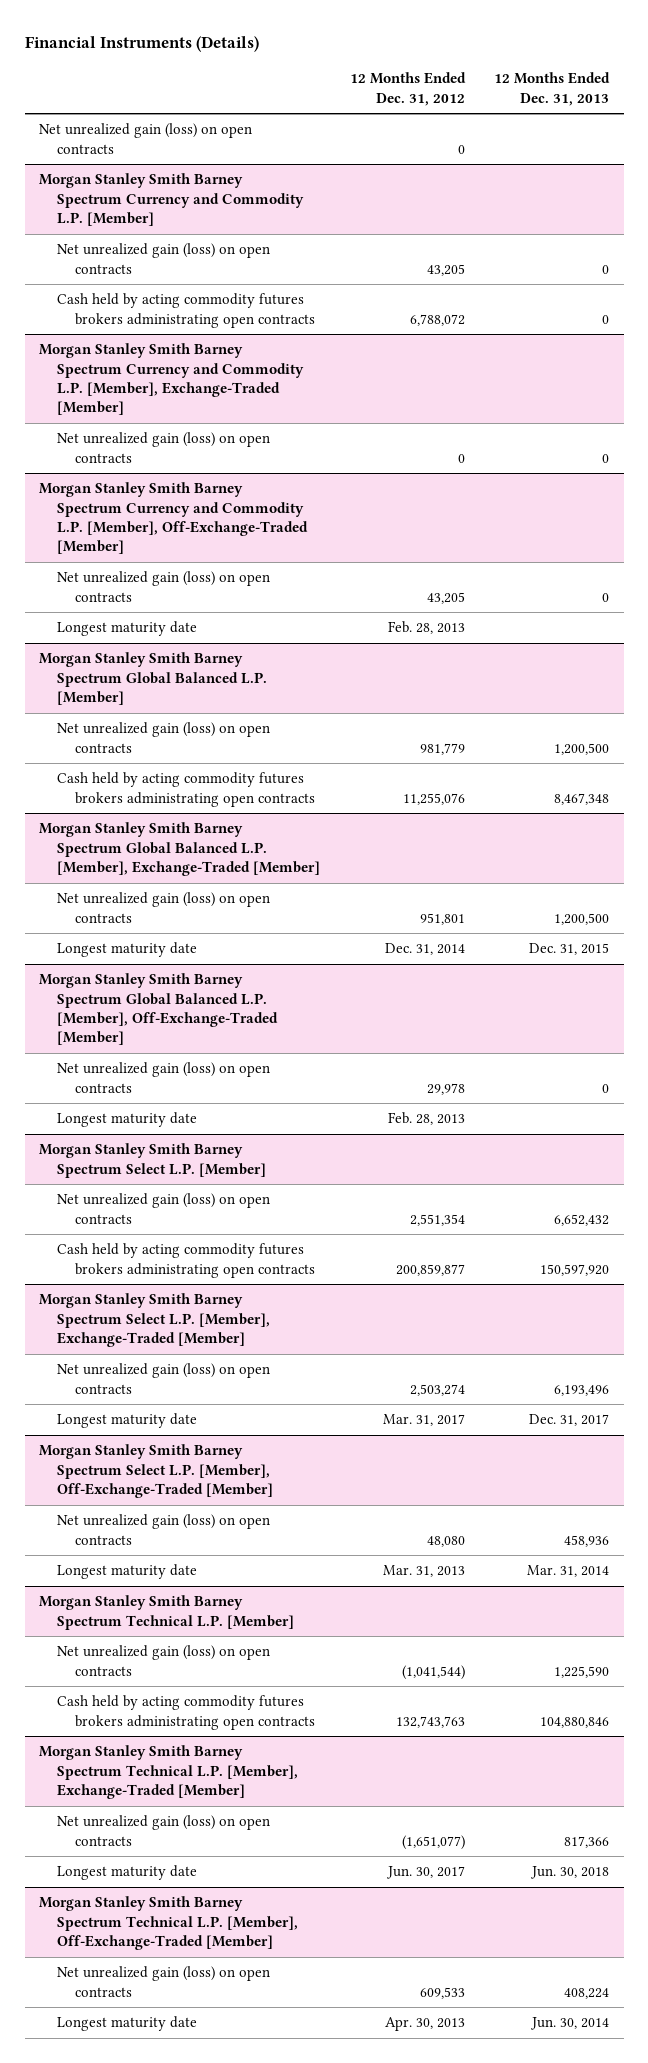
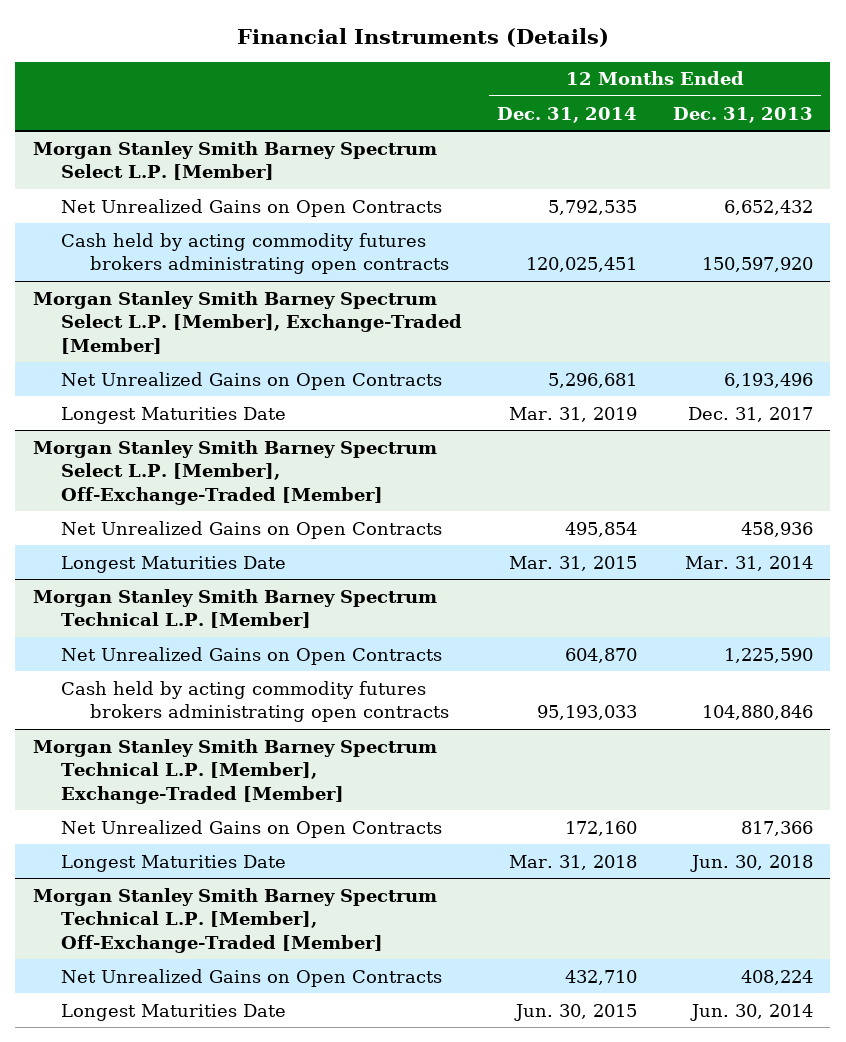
[349,72,466,106] 12 Months Ended Dec. 31, 2012 -> none
none -> [497,106,638,123] Dec. 31, 2014
[39,123,253,154] Net unrealized gain (loss) on open contracts -> none
[39,173,305,227] Morgan Stanley Smith Barney Spectrum Currency and Commodity L.P. [Member] -> none
[57,243,271,274] Net unrealized gain (loss) on open contracts -> none
[57,293,315,328] Cash held by acting commodity futures brokers administrating open contracts -> none
[39,343,305,416] Morgan Stanley Smith Barney Spectrum Currency and Commodity L.P. [Member], Exchange-Traded [Member] -> none
[57,432,271,463] Net unrealized gain (loss) on open contracts -> none
[39,482,309,555] Morgan Stanley Smith Barney Spectrum Currency and Commodity L.P. [Member], Off-Exchange-Traded [Member] -> none
[57,571,271,602] Net unrealized gain (loss) on open contracts -> none
[57,621,198,637] Longest maturity date -> none
[39,652,268,706] Morgan Stanley Smith Barney Spectrum Global Balanced L.P. [Member] -> none
[57,722,271,753] Net unrealized gain (loss) on open contracts -> none
[57,772,315,807] Cash held by acting commodity futures brokers administrating open contracts -> none
[39,822,321,877] Morgan Stanley Smith Barney Spectrum Global Balanced L.P. [Member], Exchange-Traded [Member] -> none
[57,892,271,923] Net unrealized gain (loss) on open contracts -> none
[57,942,198,958] Longest maturity date -> none
[39,973,279,1046] Morgan Stanley Smith Barney Spectrum Global Balanced L.P. [Member], Off-Exchange-Traded [Member] -> none
[57,1062,271,1093] Net unrealized gain (loss) on open contracts -> none
[57,1112,198,1128] Longest maturity date -> none
[57,1193,271,1224] Net unrealized gain (loss) on open contracts -> [61,198,443,217] Net Unrealized Gains on Open Contracts
[57,1363,271,1394] Net unrealized gain (loss) on open contracts -> [61,371,443,390] Net Unrealized Gains on Open Contracts
[57,1413,198,1429] Longest maturity date -> [61,406,287,424] Longest Maturities Date
[57,1514,271,1545] Net unrealized gain (loss) on open contracts -> [61,520,443,539] Net Unrealized Gains on Open Contracts
[57,1564,198,1580] Longest maturity date -> [61,555,287,573] Longest Maturities Date
[57,1645,271,1676] Net unrealized gain (loss) on open contracts -> [61,646,443,665] Net Unrealized Gains on Open Contracts
[57,1815,271,1846] Net unrealized gain (loss) on open contracts -> [61,819,443,838] Net Unrealized Gains on Open Contracts
[57,1865,198,1881] Longest maturity date -> [61,854,287,872] Longest Maturities Date
[57,1966,271,1997] Net unrealized gain (loss) on open contracts -> [61,968,443,987] Net Unrealized Gains on Open Contracts
[57,2016,198,2032] Longest maturity date -> [61,1003,287,1021] Longest Maturities Date

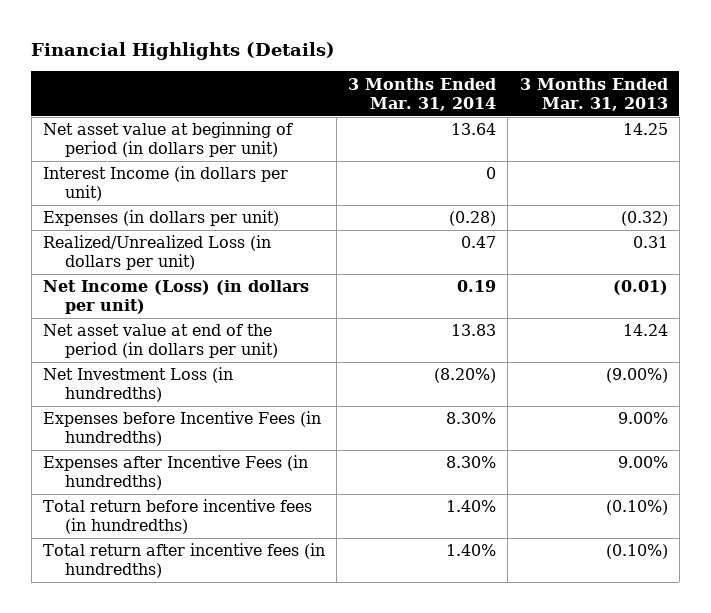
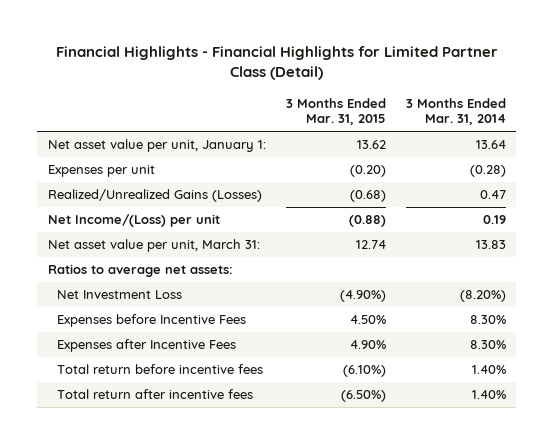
[31,41,336,60] Financial Highlights (Details) -> [55,46,498,81] Financial Highlights - Financial Highlights for Limited Partner Class (Detail)
[519,77,668,111] 3 Months Ended Mar. 31, 2013 -> none
none -> [285,97,386,126] 3 Months Ended Mar. 31, 2015
[43,166,289,202] Interest Income (in dollars per unit) -> none
[43,235,272,271] Realized/Unrealized Loss (in dollars per unit) -> none
[43,122,294,158] Net asset value at beginning of period (in dollars per unit) -> [47,139,266,153] Net asset value per unit, January 1:
[43,210,280,227] Expenses (in dollars per unit) -> [47,165,155,178] Expenses per unit
none -> [47,189,262,203] Realized/Unrealized Gains (Losses)
[43,280,310,315] Net Income (Loss) (in dollars per unit) -> [47,214,220,228] Net Income/(Loss) per unit
[43,324,279,359] Net asset value at end of the period (in dollars per unit) -> [47,239,260,253] Net asset value per unit, March 31:
none -> [47,264,233,278] Ratios to average net assets:
[43,367,234,403] Net Investment Loss (in hundredths) -> [57,290,183,300] Net Investment Loss
[43,411,322,447] Expenses before Incentive Fees (in hundredths) -> [57,314,247,328] Expenses before Incentive Fees
[43,455,309,491] Expenses after Incentive Fees (in hundredths) -> [57,339,237,353] Expenses after Incentive Fees
[43,499,313,535] Total return before incentive fees (in hundredths) -> [57,364,264,375] Total return before incentive fees
[43,543,326,579] Total return after incentive fees (in hundredths) -> [57,389,254,400] Total return after incentive fees

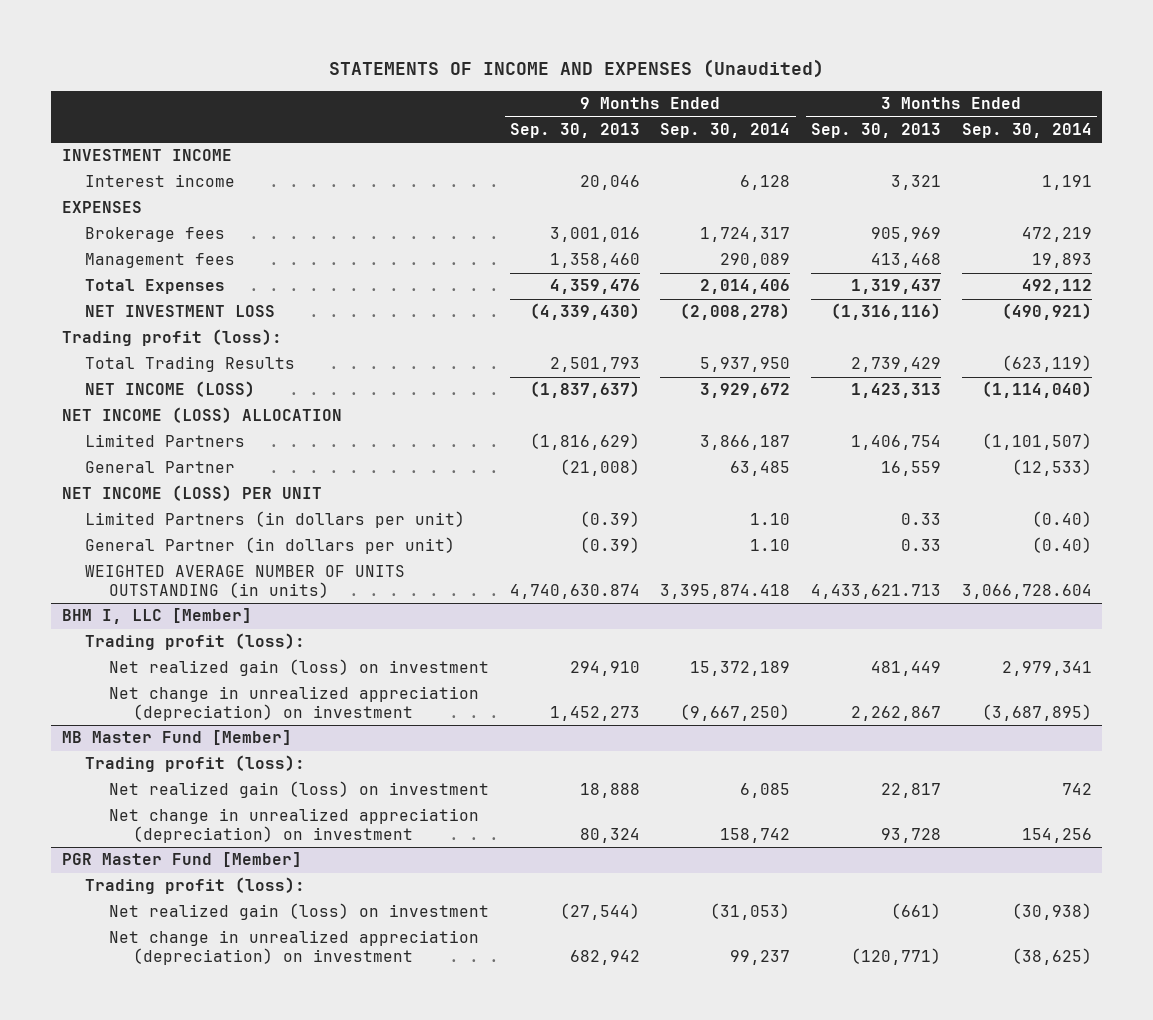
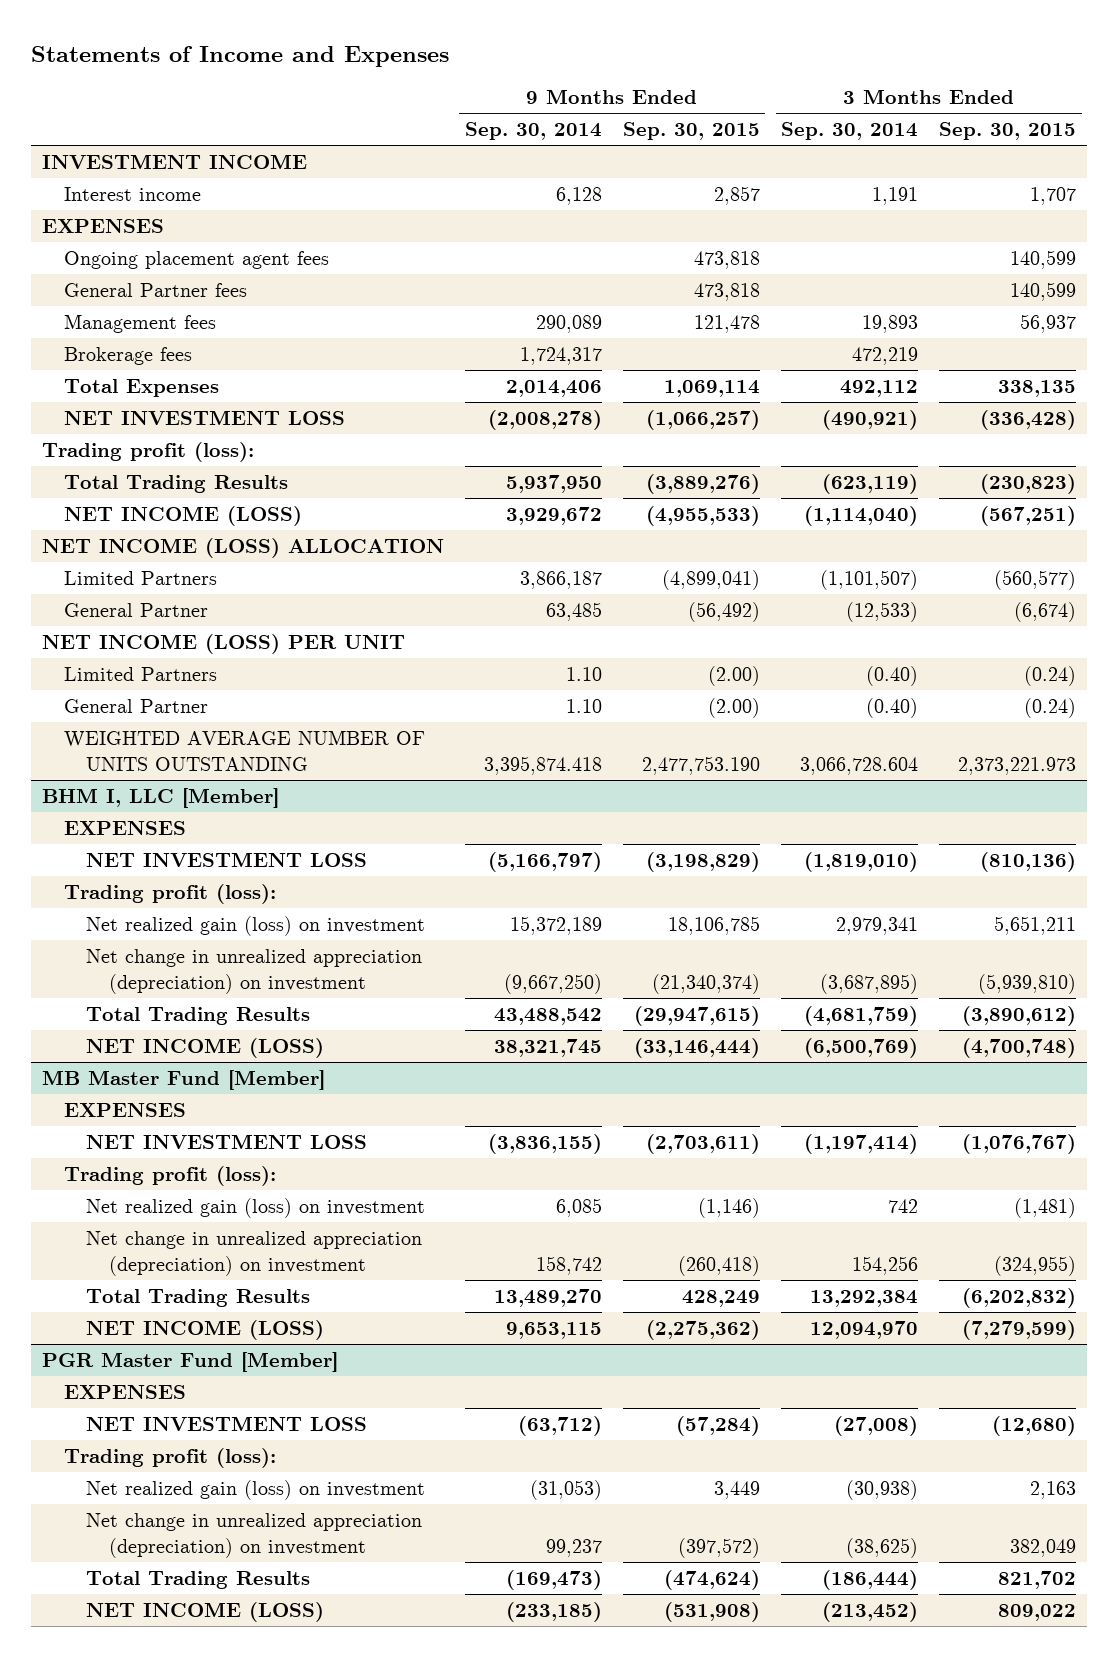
[328,59,824,79] STATEMENTS OF INCOME AND EXPENSES (Unaudited) -> [31,45,450,67] Statements of Income and Expenses
[509,122,640,138] Sep. 30, 2013 -> none
[811,122,942,138] Sep. 30, 2013 -> none
none -> [622,122,760,141] Sep. 30, 2015
none -> [939,122,1077,141] Sep. 30, 2015
none -> [63,250,329,269] Ongoing placement agent fees
none -> [63,282,247,297] General Partner fees
[85,227,226,243] Brokerage fees -> [63,346,192,365] Brokerage fees
[85,511,466,529] Limited Partners (in dollars per unit) -> [63,666,217,681] Limited Partners
[85,537,456,555] General Partner (in dollars per unit) -> [63,698,208,713] General Partner
[85,565,406,598] WEIGHTED AVERAGE NUMBER OF UNITS OUTSTANDING (in units) -> [63,729,425,771] WEIGHTED AVERAGE NUMBER OF UNITS OUTSTANDING
none -> [63,820,186,835] EXPENSES
none -> [86,851,368,867] NET INVESTMENT LOSS
none -> [86,1006,311,1025] Total Trading Results
none -> [86,1037,325,1058] NET INCOME (LOSS)
none -> [63,1102,186,1117] EXPENSES
none -> [86,1133,368,1149] NET INVESTMENT LOSS
none -> [86,1288,311,1307] Total Trading Results
none -> [86,1319,325,1340] NET INCOME (LOSS)
none -> [63,1384,186,1399] EXPENSES
none -> [86,1415,368,1431] NET INVESTMENT LOSS
none -> [86,1570,311,1589] Total Trading Results
none -> [86,1601,325,1622] NET INCOME (LOSS)

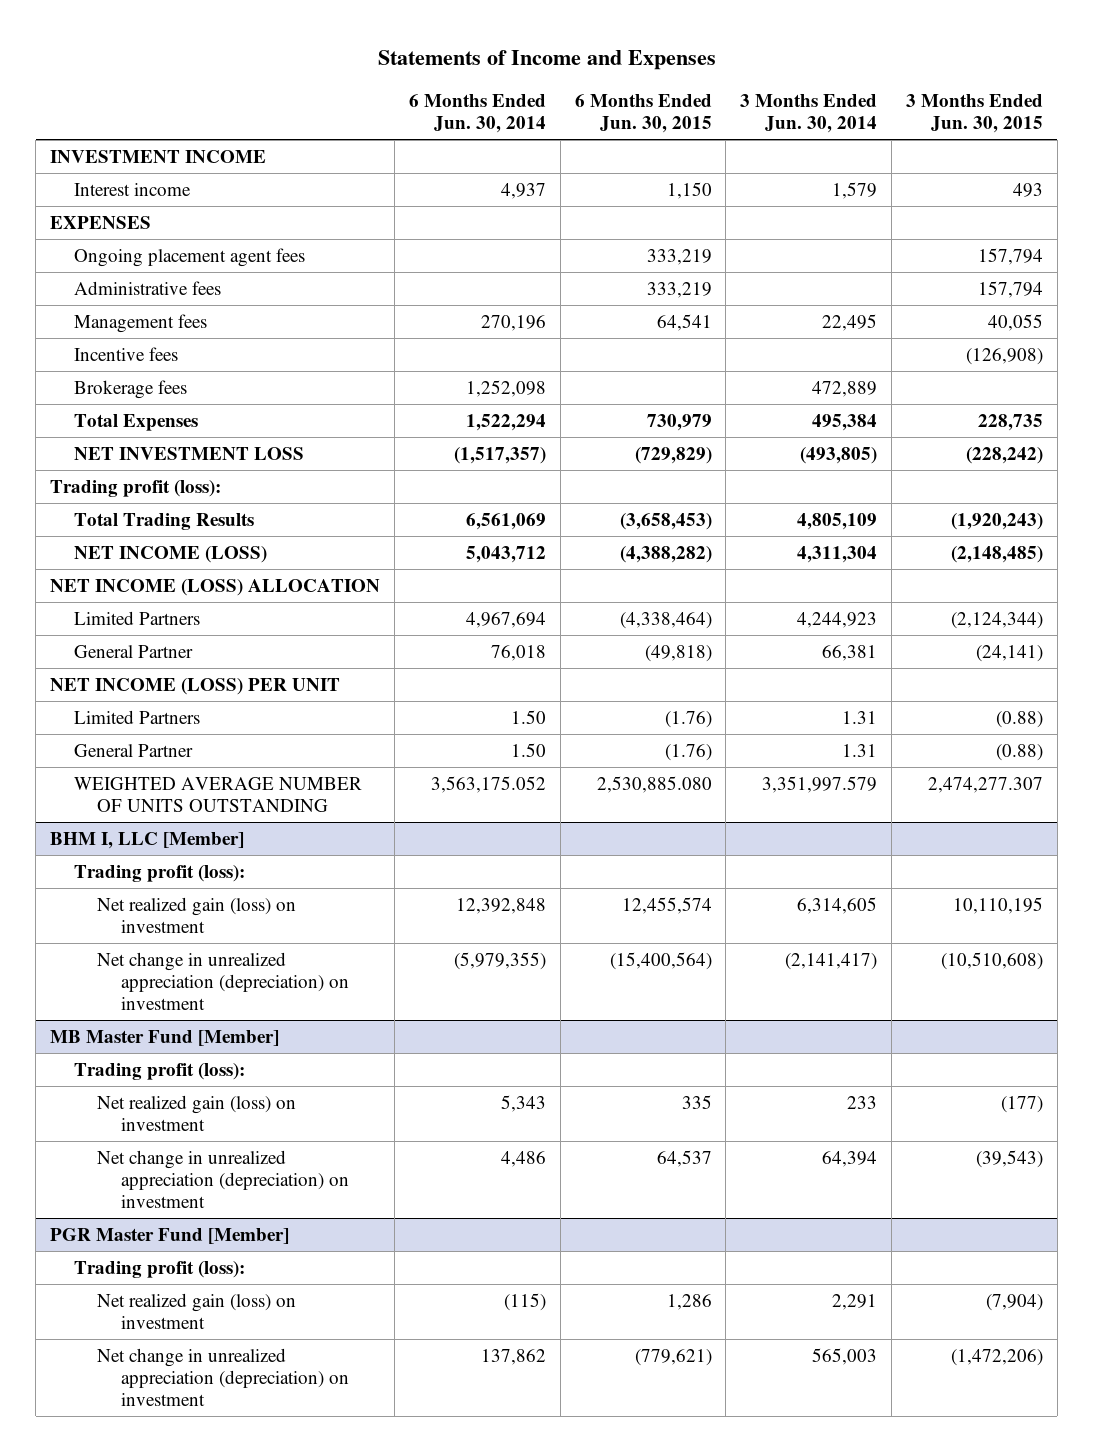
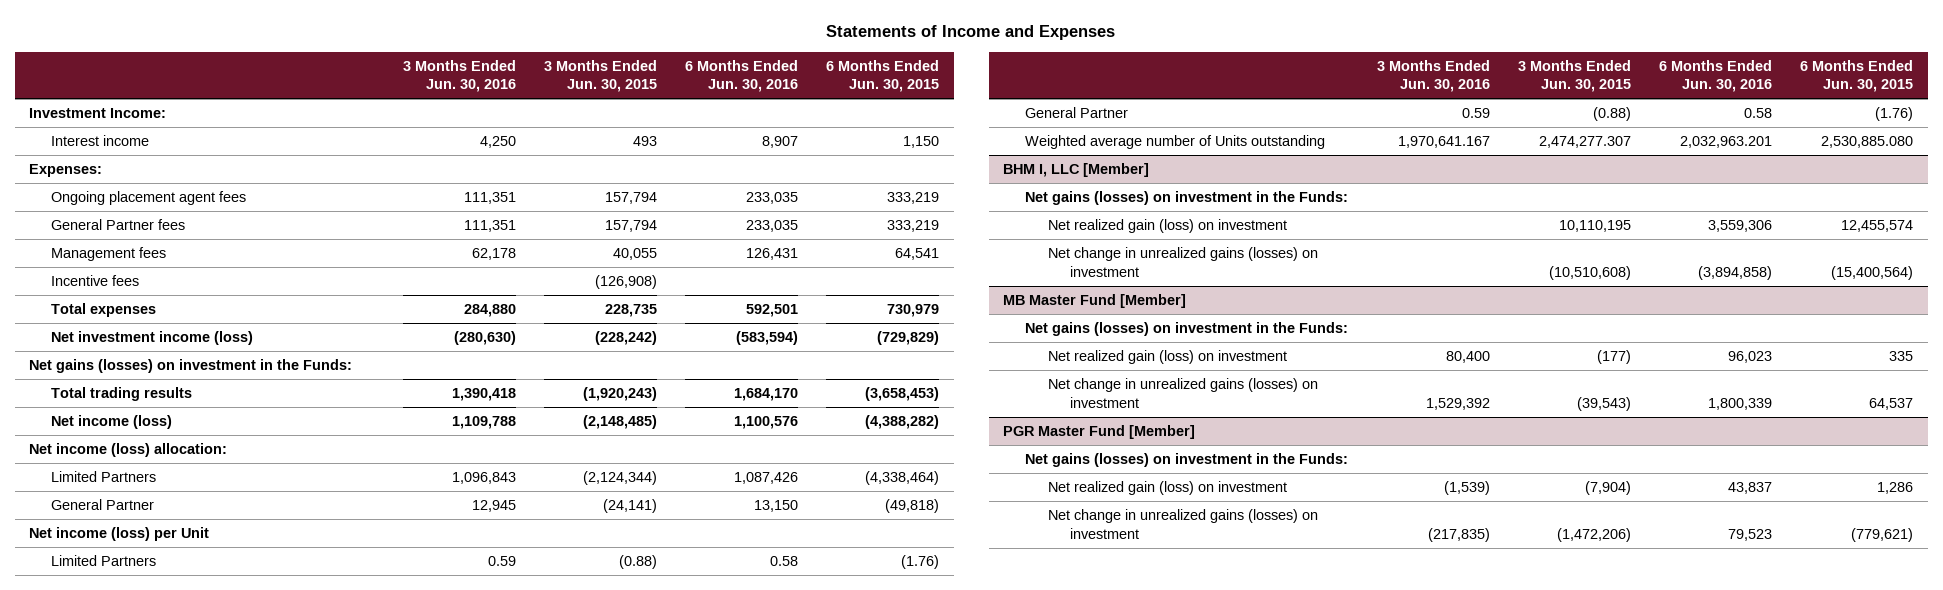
[408,94,546,134] 6 Months Ended Jun. 30, 2014 -> none
[740,94,878,134] 3 Months Ended Jun. 30, 2014 -> none
none -> [402,59,516,93] 3 Months Ended Jun. 30, 2016
none -> [685,59,799,93] 6 Months Ended Jun. 30, 2016
[50,149,267,163] INVESTMENT INCOME -> [29,107,167,118] Investment Income:
[50,215,152,229] EXPENSES -> [29,163,103,177] Expenses:
[73,280,221,295] Administrative fees -> [51,218,186,230] General Partner fees
[73,379,187,399] Brokerage fees -> none
[50,479,222,497] Trading profit (loss): -> none
[73,413,198,431] Total Expenses -> [51,302,157,317] Total expenses
[73,446,304,460] NET INVESTMENT LOSS -> [51,330,254,345] Net investment income (loss)
none -> [29,358,353,373] Net gains (losses) on investment in the Funds:
[73,512,254,530] Total Trading Results -> [51,386,193,401] Total trading results
[73,545,267,563] NET INCOME (LOSS) -> [51,414,173,429] Net income (loss)
[50,578,381,596] NET INCOME (LOSS) ALLOCATION -> [29,442,228,457] Net income (loss) allocation:
[50,677,341,695] NET INCOME (LOSS) PER UNIT -> [29,526,210,541] Net income (loss) per Unit
[73,776,362,812] WEIGHTED AVERAGE NUMBER OF UNITS OUTSTANDING -> [1025,134,1326,149] Weighted average number of Units outstanding
[73,864,245,882] Trading profit (loss): -> none
none -> [1025,190,1349,205] Net gains (losses) on investment in the Funds:
[97,951,349,1011] Net change in unrealized appreciation (depreciation) on investment -> [1047,246,1318,277] Net change in unrealized gains (losses) on investment
[73,1062,245,1080] Trading profit (loss): -> none
none -> [1025,321,1349,336] Net gains (losses) on investment in the Funds:
[97,1149,349,1209] Net change in unrealized appreciation (depreciation) on investment -> [1047,377,1318,408] Net change in unrealized gains (losses) on investment
[73,1260,245,1278] Trading profit (loss): -> none
none -> [1025,452,1349,467] Net gains (losses) on investment in the Funds:
[97,1347,349,1407] Net change in unrealized appreciation (depreciation) on investment -> [1047,508,1318,539] Net change in unrealized gains (losses) on investment

